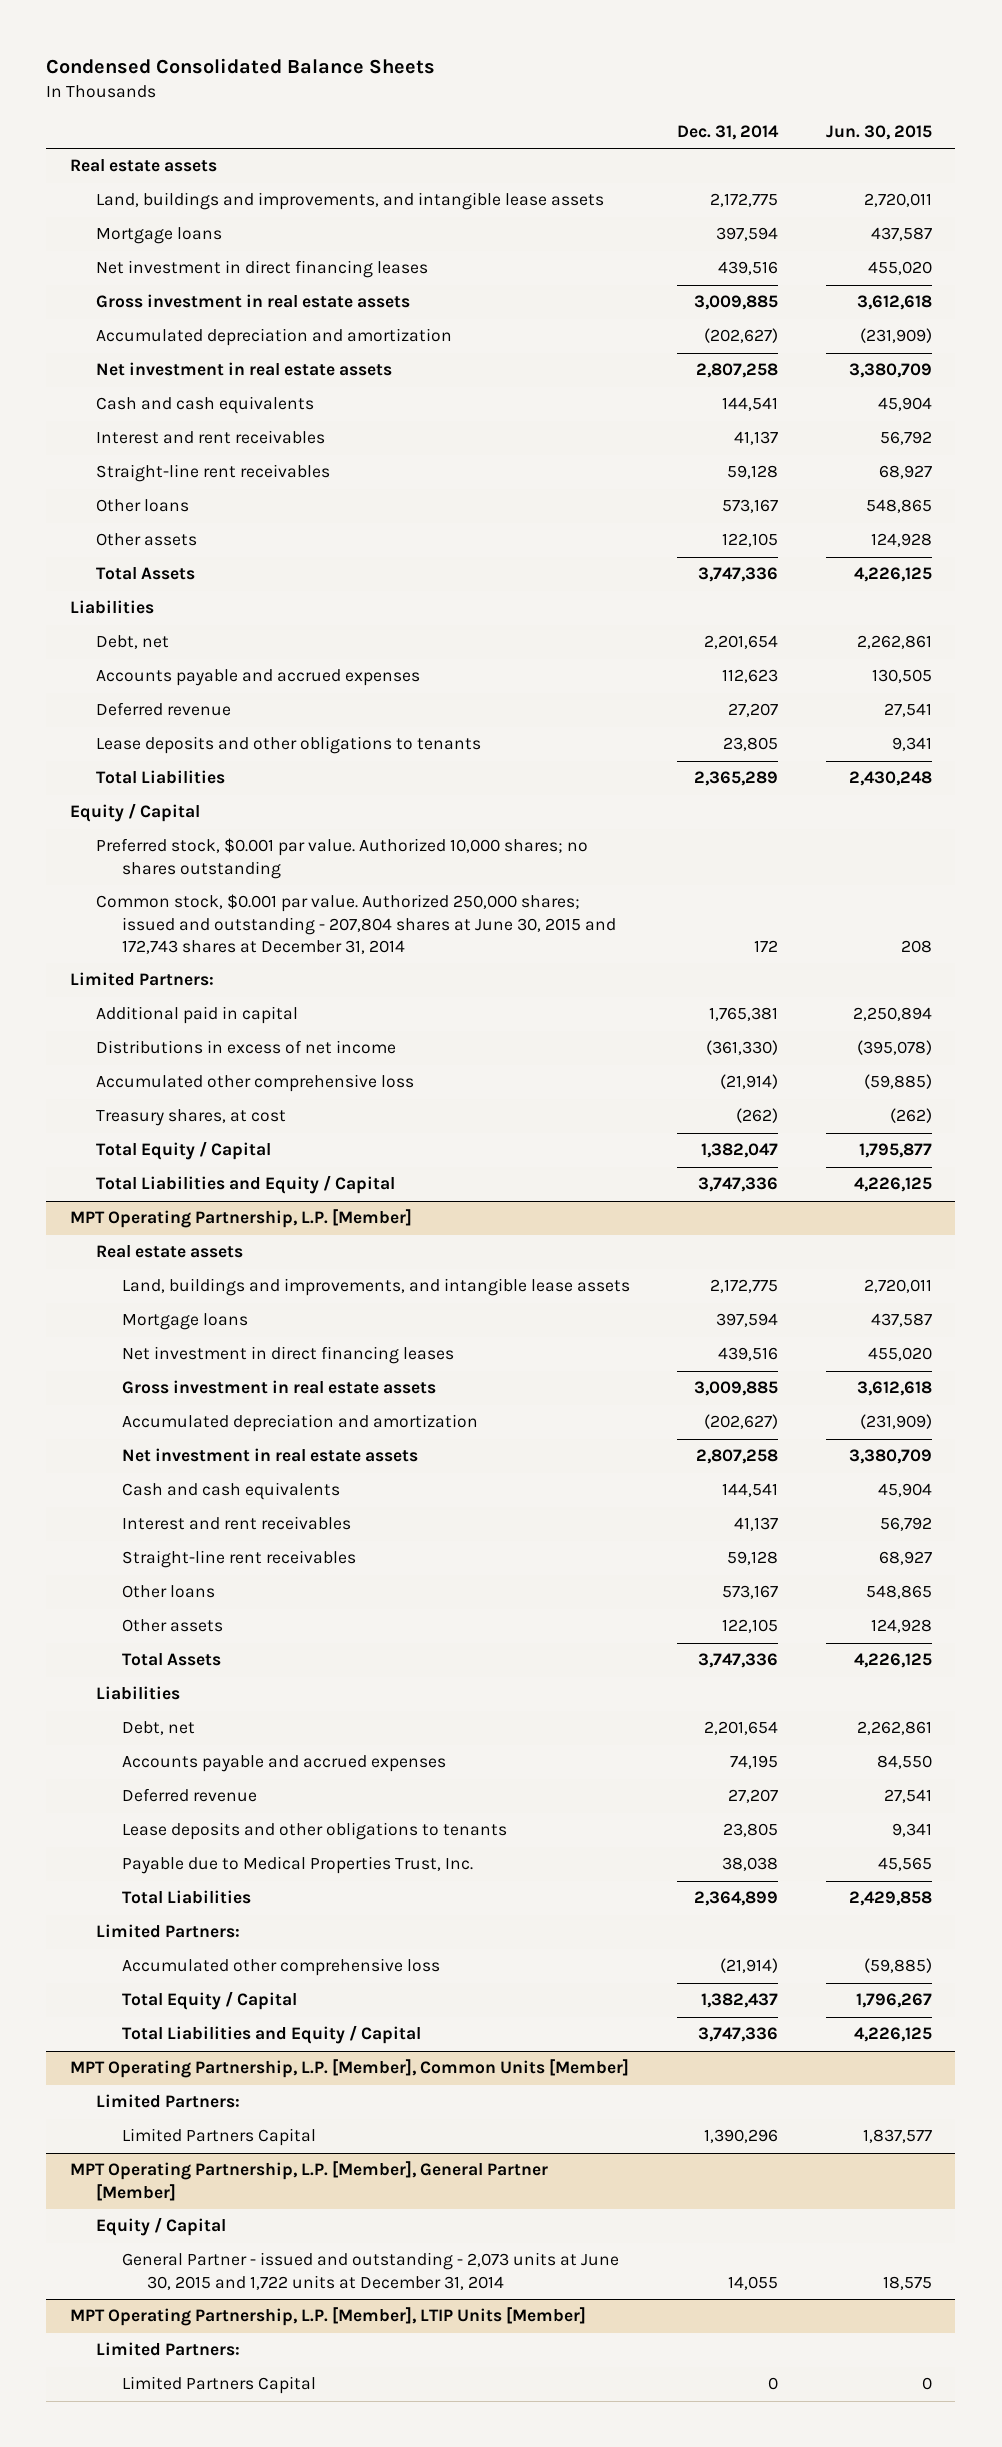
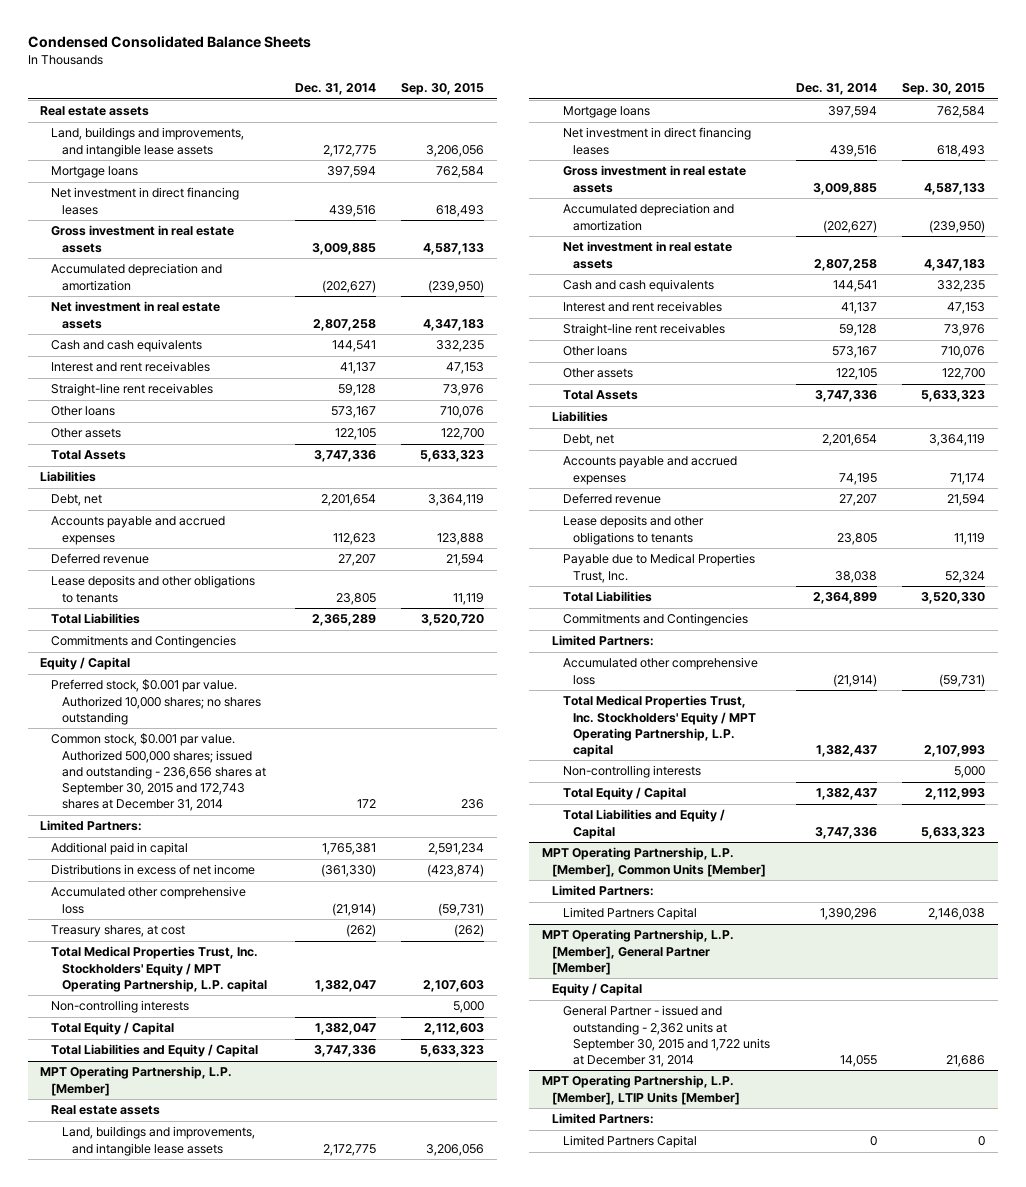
[825,124,932,140] Jun. 30, 2015 -> none
none -> [401,83,485,96] Sep. 30, 2015
none -> [51,635,237,649] Commitments and Contingencies
[95,894,616,954] Common stock, $0.001 par value. Authorized 250,000 shares; issued and outstanding - 207,804 shares at June 30, 2015 and 172,743 shares at December 31, 2014 -> [51,733,266,812] Common stock, $0.001 par value. Authorized 500,000 shares; issued and outstanding - 236,656 shares at September 30, 2015 and 172,743 shares at December 31, 2014
none -> [51,946,267,992] Total Medical Properties Trust, Inc. Stockholders' Equity / MPT Operating Partnership, L.P. capital
none -> [51,1000,190,1014] Non-controlling interests
none -> [562,613,748,627] Commitments and Contingencies
none -> [562,695,757,758] Total Medical Properties Trust, Inc. Stockholders' Equity / MPT Operating Partnership, L.P. capital
none -> [562,765,701,779] Non-controlling interests
[121,2252,619,2290] General Partner - issued and outstanding - 2,073 units at June 30, 2015 and 1,722 units at December 31, 2014 -> [562,1005,771,1068] General Partner - issued and outstanding - 2,362 units at September 30, 2015 and 1,722 units at December 31, 2014

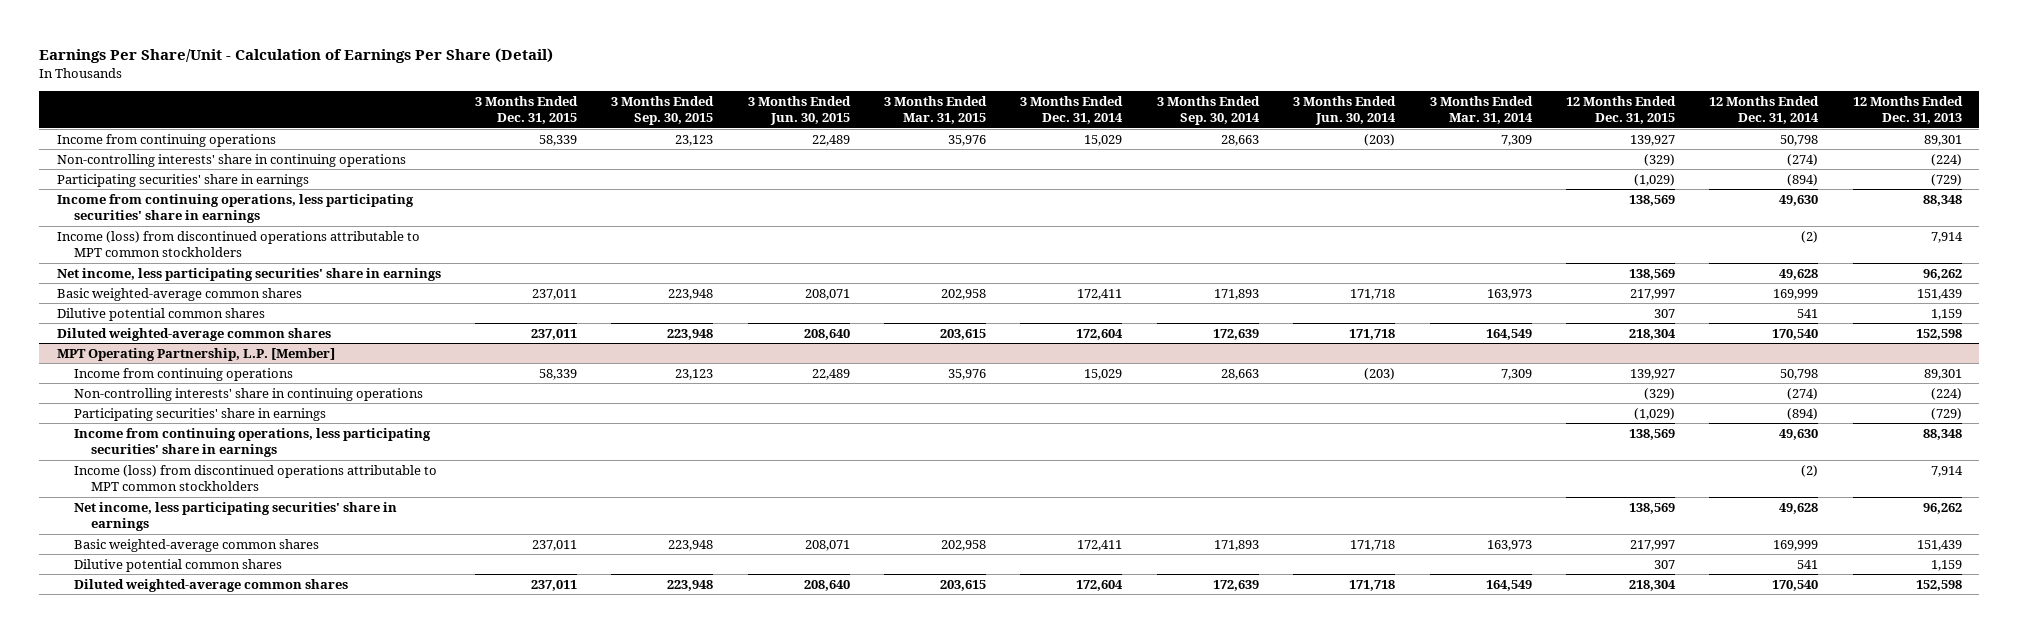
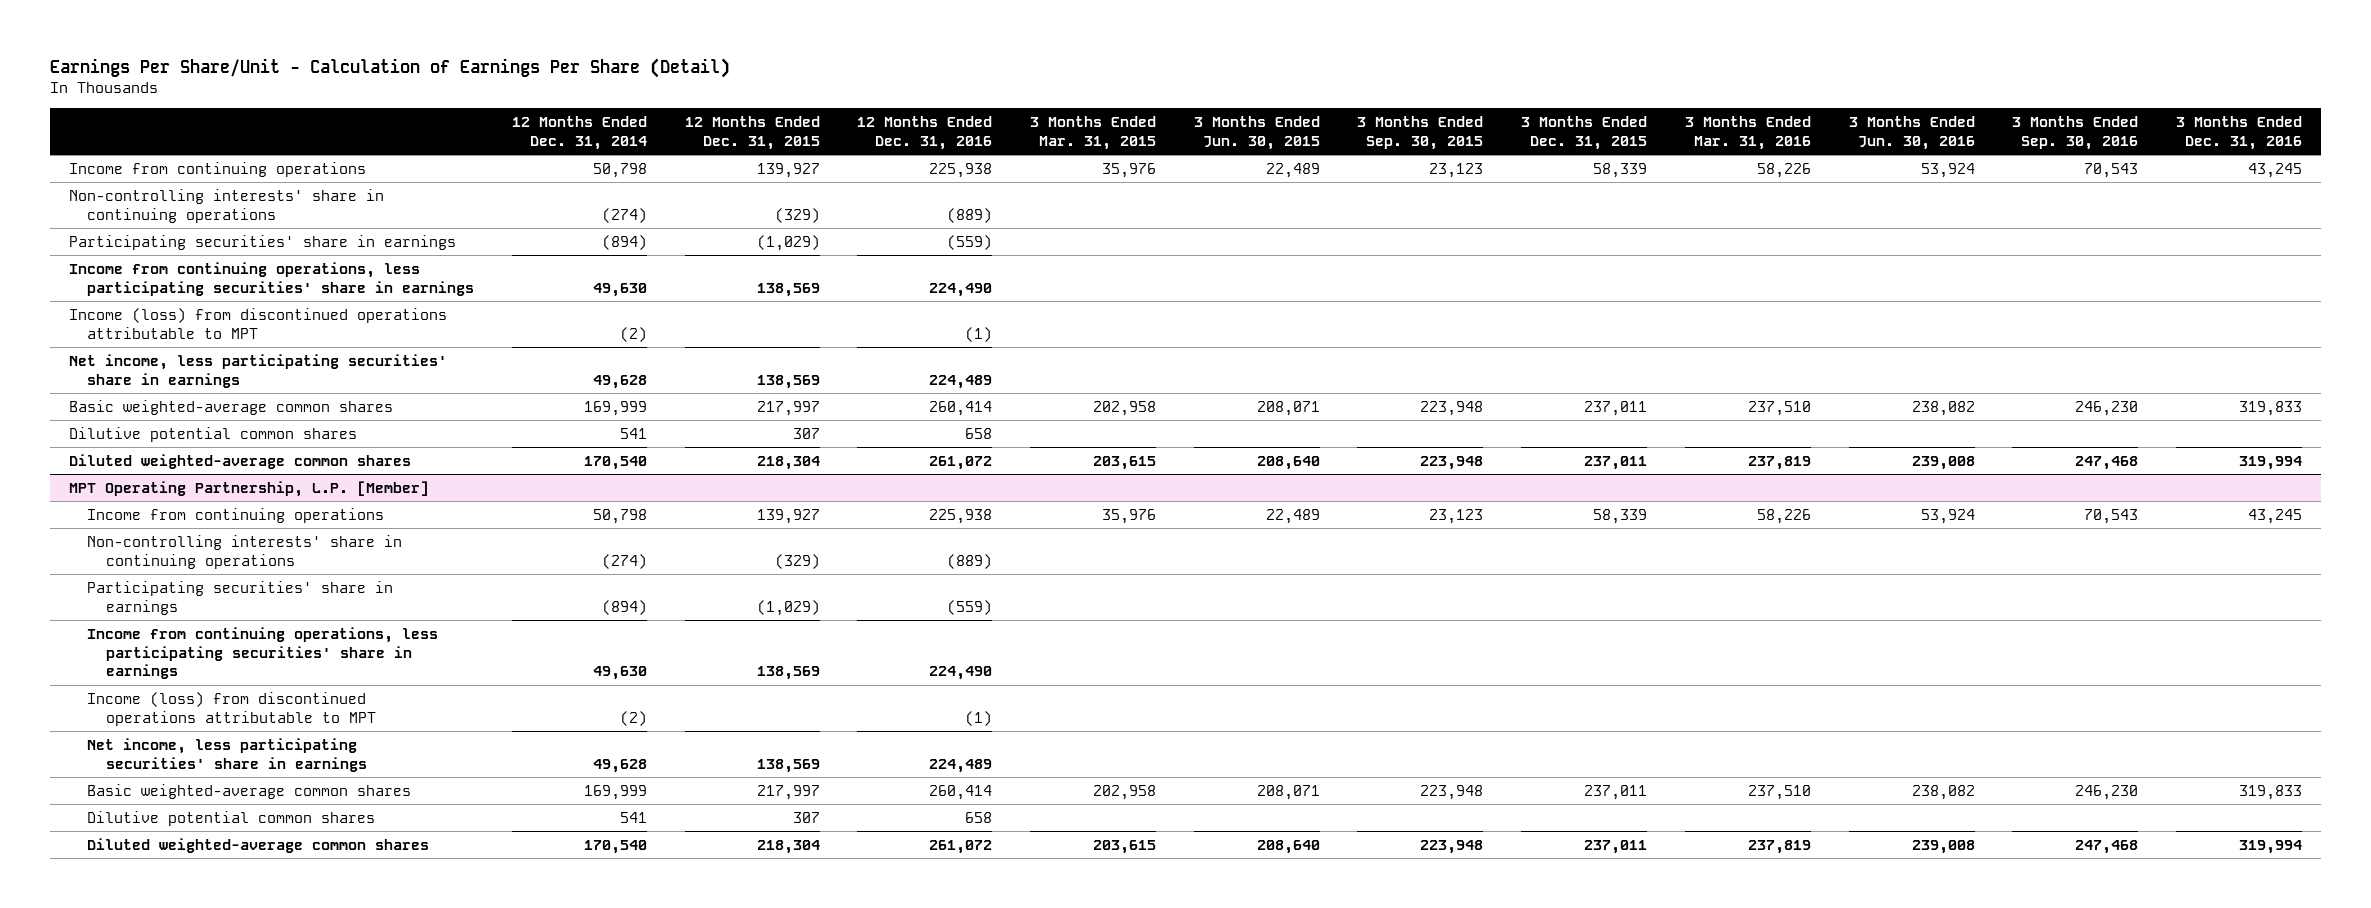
[1020,95,1124,125] 3 Months Ended Dec. 31, 2014 -> none
[1156,95,1260,126] 3 Months Ended Sep. 30, 2014 -> none
[1293,95,1397,126] 3 Months Ended Jun. 30, 2014 -> none
[1429,95,1533,125] 3 Months Ended Mar. 31, 2014 -> none
[1852,95,1963,125] 12 Months Ended Dec. 31, 2013 -> none
none -> [857,116,993,150] 12 Months Ended Dec. 31, 2016
none -> [1684,116,1811,150] 3 Months Ended Mar. 31, 2016
none -> [1848,116,1975,150] 3 Months Ended Jun. 30, 2016
none -> [2012,116,2139,150] 3 Months Ended Sep. 30, 2016
none -> [2175,116,2302,150] 3 Months Ended Dec. 31, 2016
[56,230,420,258] Income (loss) from discontinued operations attributable to MPT common stockholders -> [68,307,447,339] Income (loss) from discontinued operations attributable to MPT
[73,464,437,492] Income (loss) from discontinued operations attributable to MPT common stockholders -> [87,691,376,726] Income (loss) from discontinued operations attributable to MPT

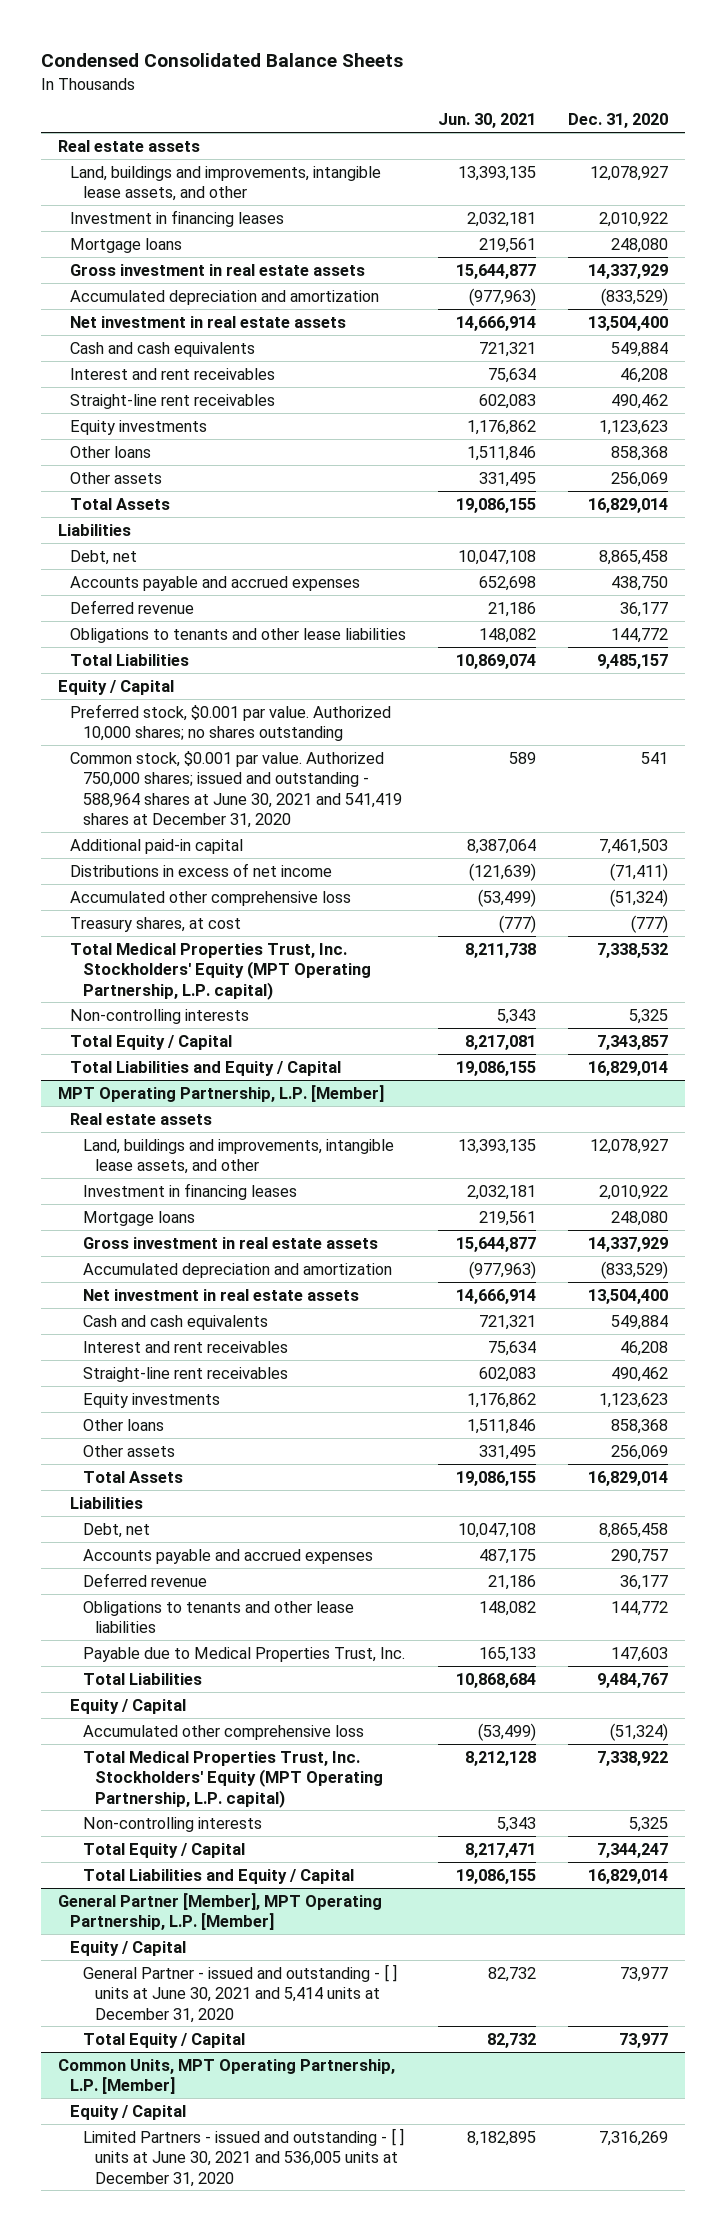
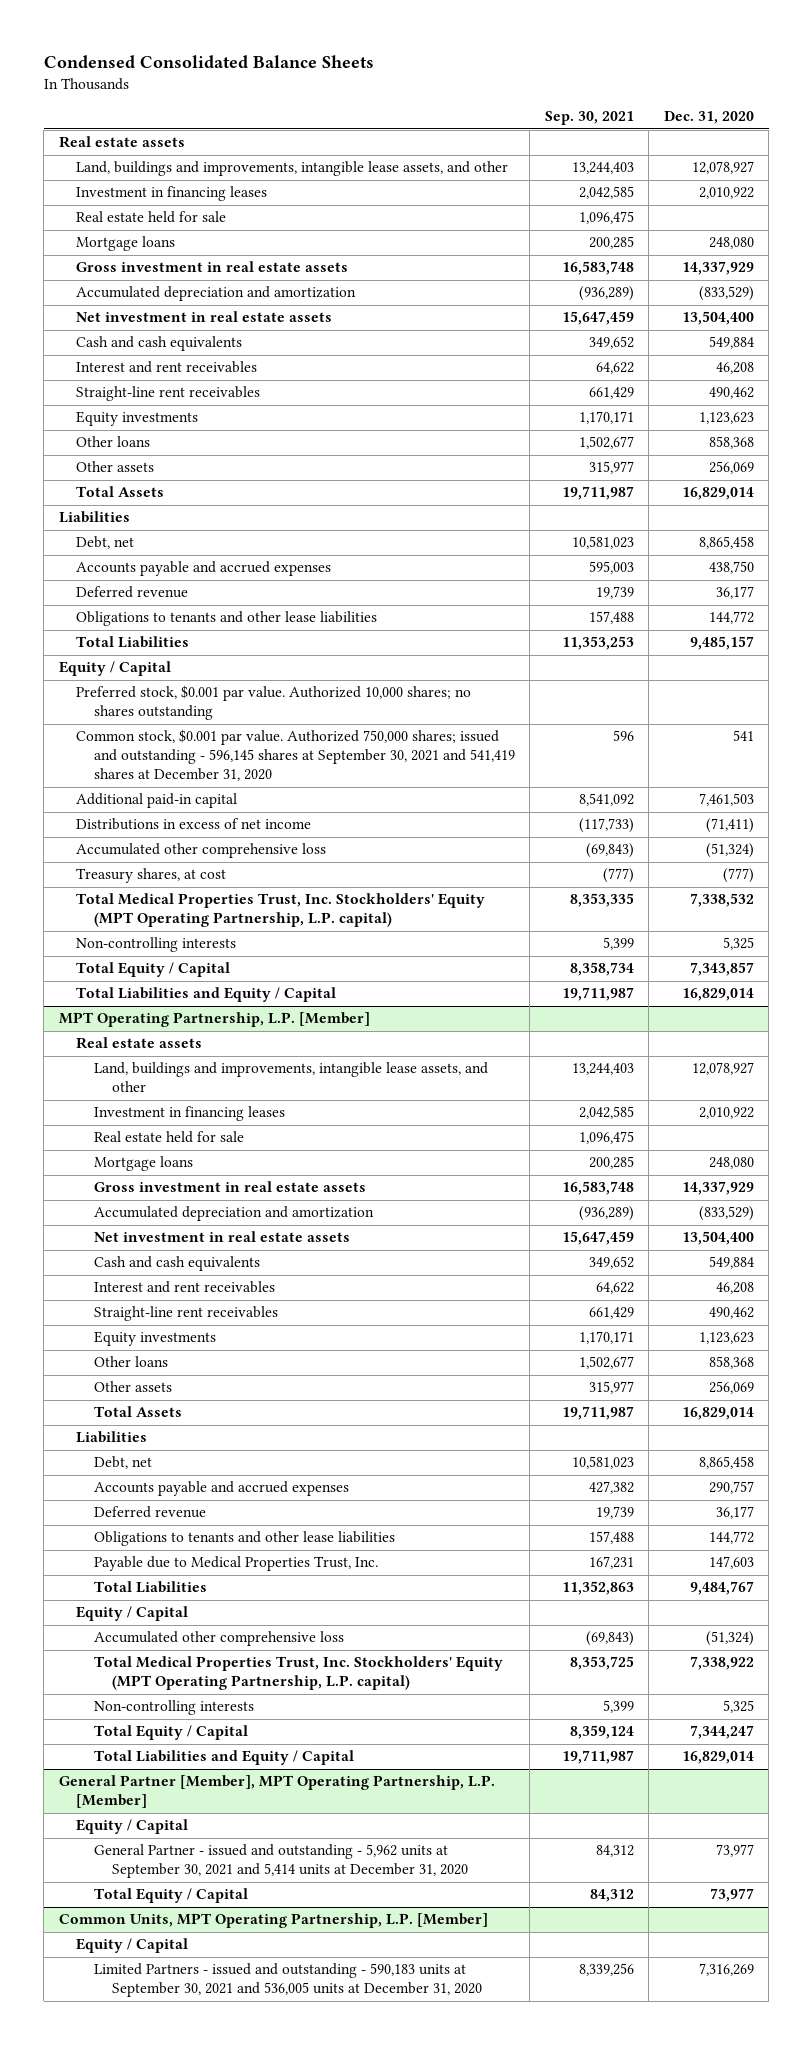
[438,113,537,129] Jun. 30, 2021 -> none
none -> [544,111,634,126] Sep. 30, 2021
none -> [76,211,227,224] Real estate held for sale
[70,750,402,828] Common stock, $0.001 par value. Authorized 750,000 shares; issued and outstanding - 588,964 shares at June 30, 2021 and 541,419 shares at December 31, 2020 -> [76,729,515,782] Common stock, $0.001 par value. Authorized 750,000 shares; issued and outstanding - 596,145 shares at September 30, 2021 and 541,419 shares at December 31, 2020
none -> [93,1131,244,1144] Real estate held for sale
[82,1963,397,2023] General Partner - issued and outstanding - [ ] units at June 30, 2021 and 5,414 units at December 31, 2020 -> [93,1844,468,1879] General Partner - issued and outstanding - 5,962 units at September 30, 2021 and 5,414 units at December 31, 2020
[82,2127,404,2187] Limited Partners - issued and outstanding - [ ] units at June 30, 2021 and 536,005 units at December 31, 2020 -> [93,1963,482,1998] Limited Partners - issued and outstanding - 590,183 units at September 30, 2021 and 536,005 units at December 31, 2020

